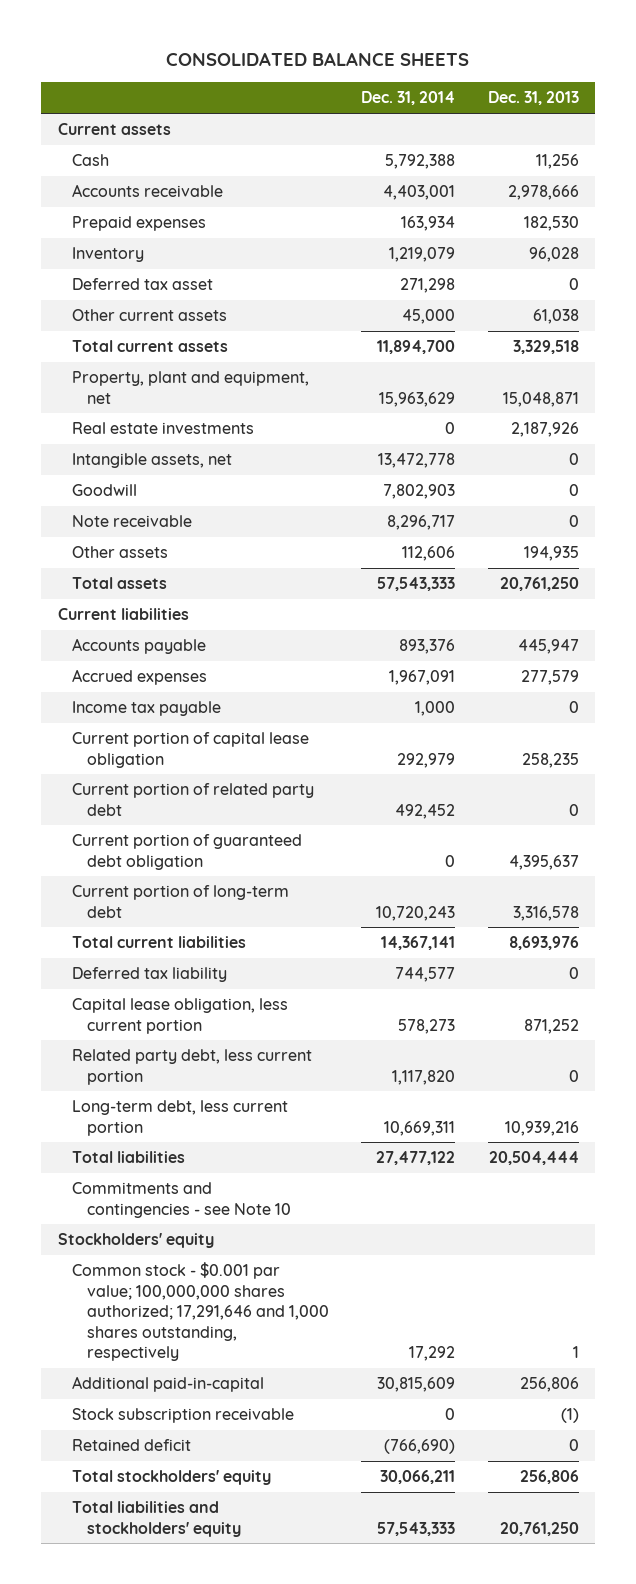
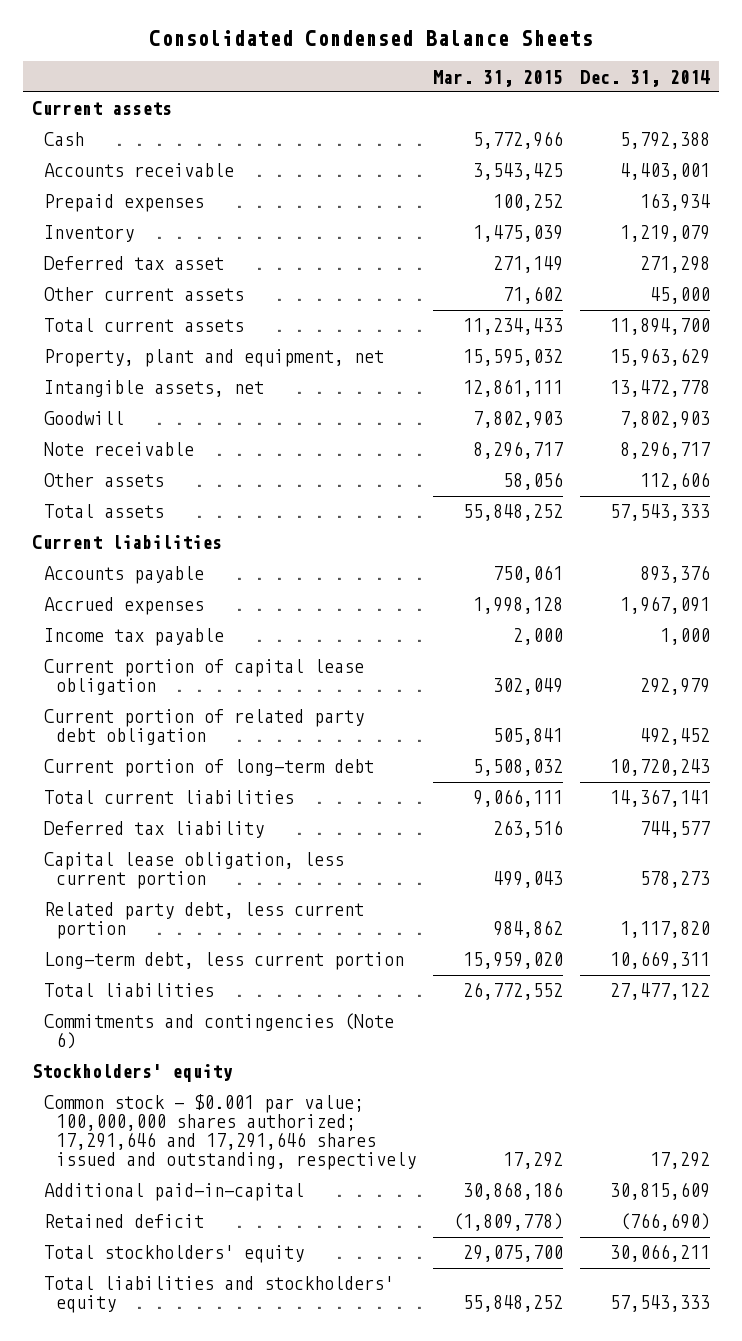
[166,52,470,67] CONSOLIDATED BALANCE SHEETS -> [148,30,593,47] Consolidated Condensed Balance Sheets
[487,91,579,106] Dec. 31, 2013 -> none
none -> [432,69,563,87] Mar. 31, 2015
[72,422,255,435] Real estate investments -> none
[72,834,303,870] Current portion of guaranteed debt obligation -> none
[72,783,315,816] Current portion of related party debt -> [43,709,364,746] Current portion of related party debt obligation
[72,1182,291,1218] Commitments and contingencies - see Note 10 -> [43,1013,394,1050] Commitments and contingencies (Note 6)
[72,1262,329,1362] Common stock - $0.001 par value; 100,000,000 shares authorized; 17,291,646 and 1,000 shares outstanding, respectively -> [43,1094,416,1171] Common stock - $0.001 par value; 100,000,000 shares authorized; 17,291,646 and 17,291,646 shares issued and outstanding, respectively
[72,1408,295,1424] Stock subscription receivable -> none

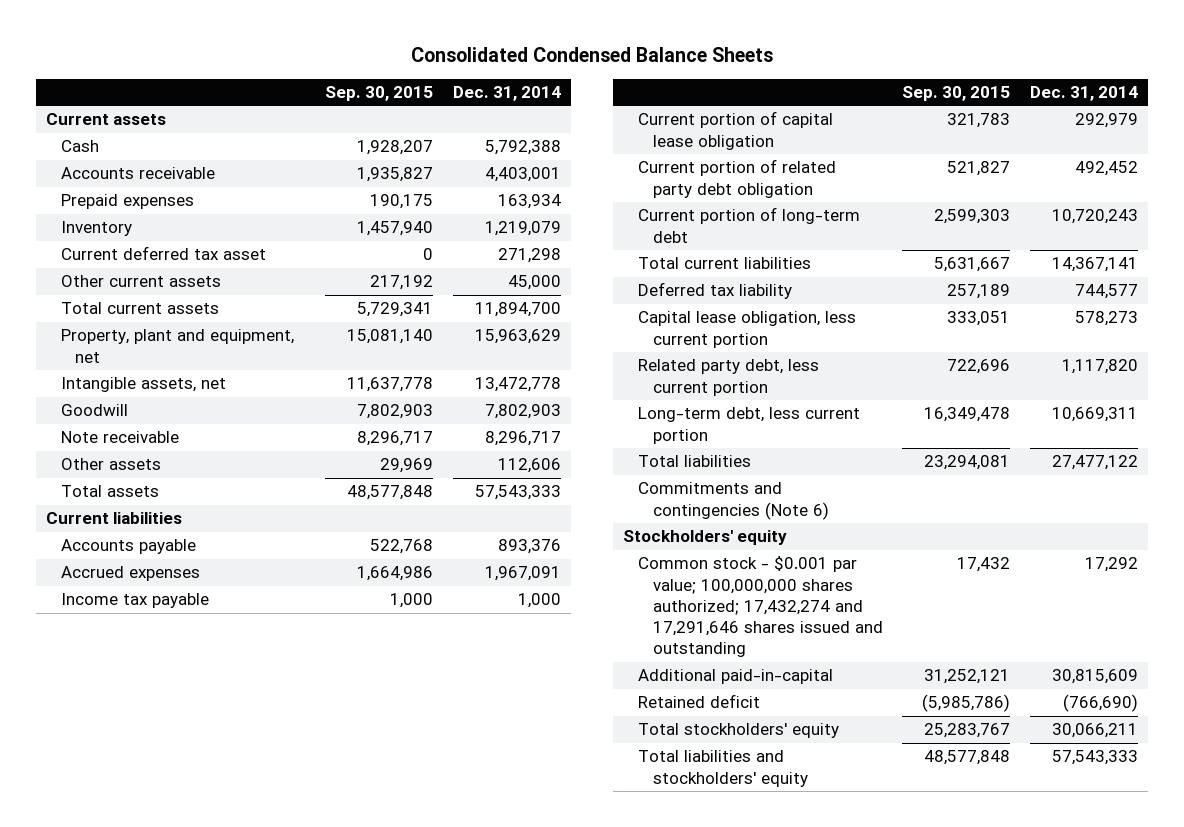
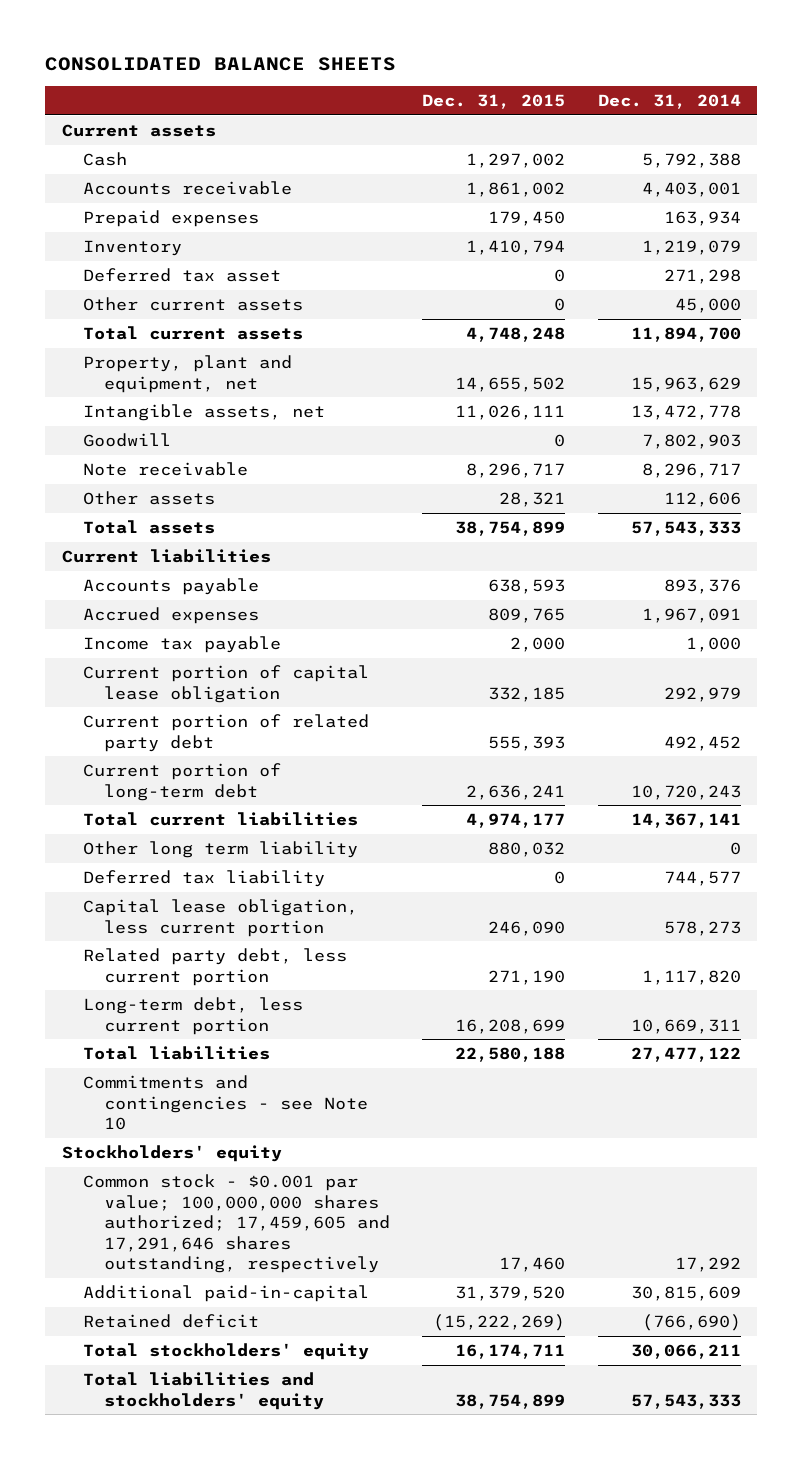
[411,46,774,62] Consolidated Condensed Balance Sheets -> [45,57,397,72] CONSOLIDATED BALANCE SHEETS
[325,85,434,101] Sep. 30, 2015 -> none
none -> [422,93,566,109] Dec. 31, 2015
[60,246,266,261] Current deferred tax asset -> [82,268,281,283] Deferred tax asset
[637,159,836,198] Current portion of related party debt obligation -> [82,714,369,752] Current portion of related party debt
none -> [82,841,358,859] Other long term liability
[637,482,829,520] Commitments and contingencies (Note 6) -> [82,1075,368,1131] Commitments and contingencies - see Note 10
[637,556,883,658] Common stock - $0.001 par value; 100,000,000 shares authorized; 17,432,274 and 17,291,646 shares issued and outstanding -> [82,1174,390,1274] Common stock - $0.001 par value; 100,000,000 shares authorized; 17,459,605 and 17,291,646 shares outstanding, respectively

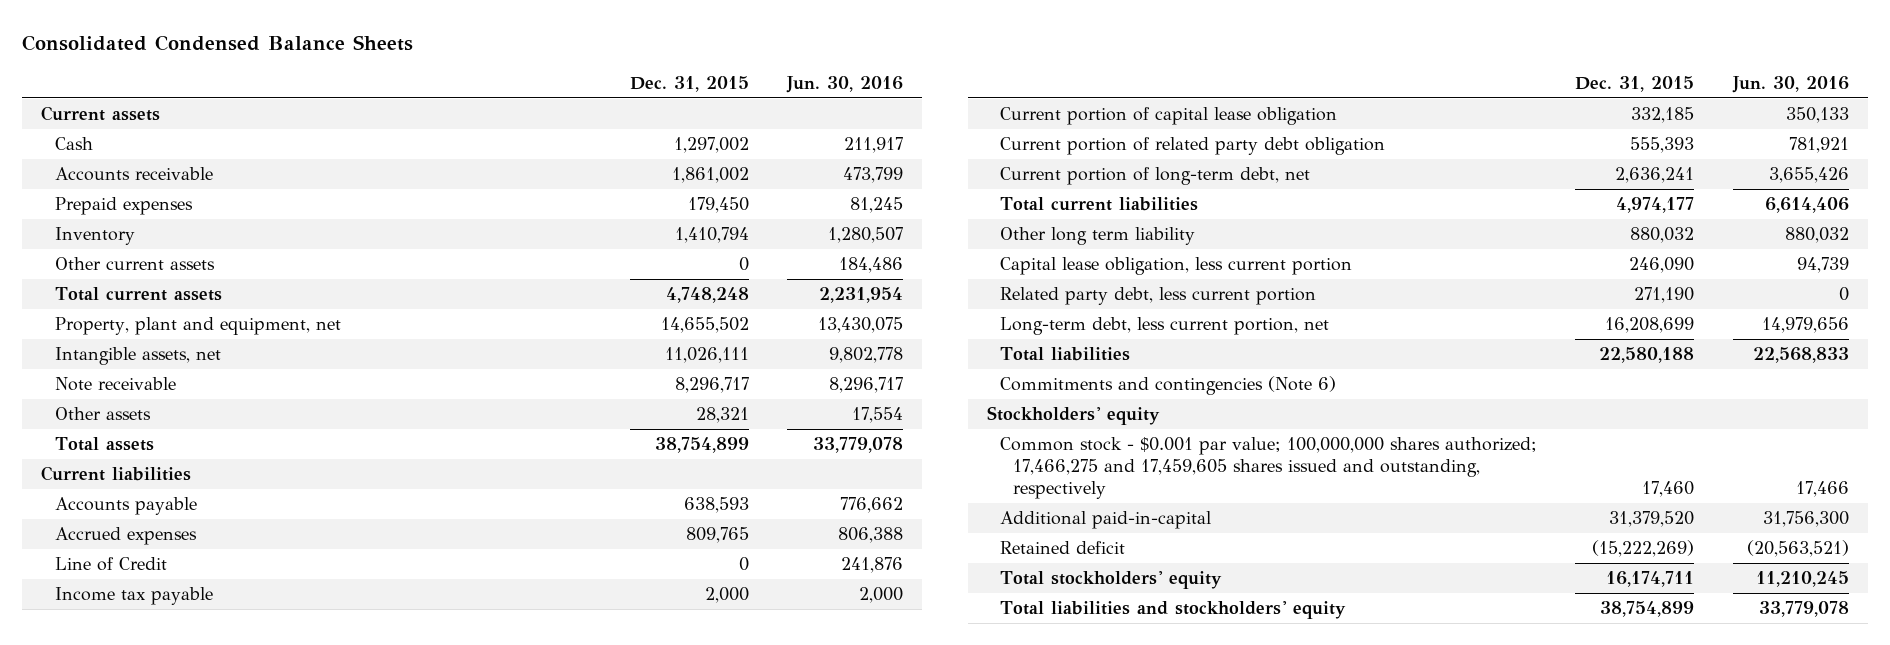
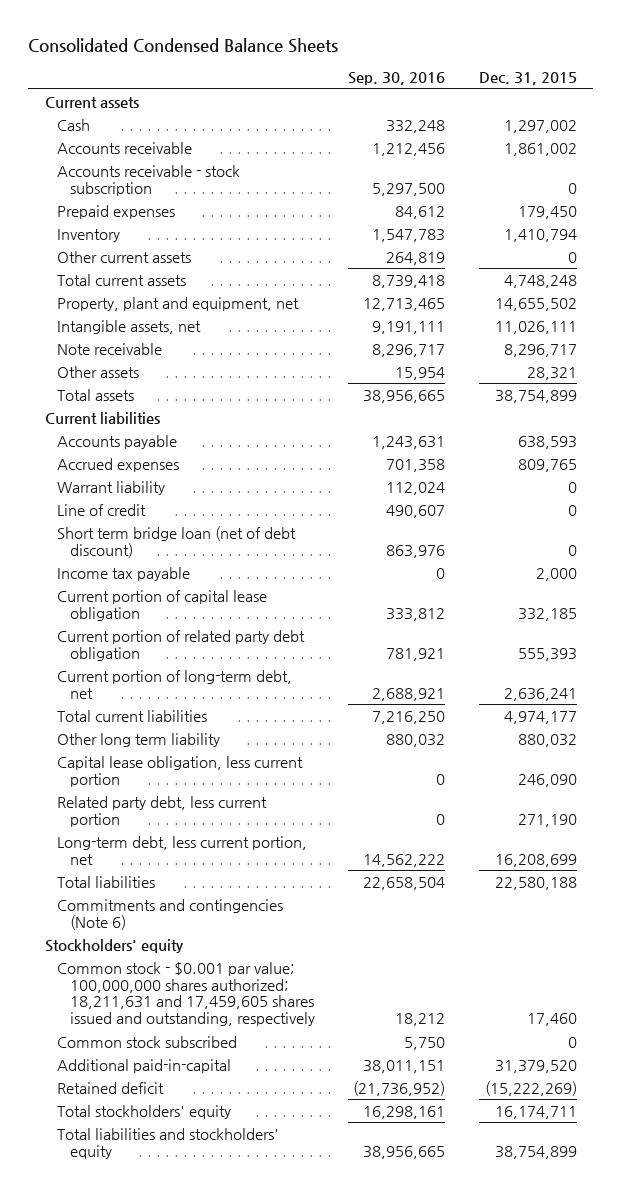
[786,76,904,94] Jun. 30, 2016 -> none
none -> [348,72,446,86] Sep. 30, 2016
none -> [57,164,241,196] Accounts receivable - stock subscription
none -> [57,480,166,495] Warrant liability
[54,557,167,572] Line of Credit -> [57,503,147,516] Line of credit
none -> [57,525,297,558] Short term bridge loan (net of debt discount)
[1000,437,1538,500] Common stock - $0.001 par value; 100,000,000 shares authorized; 17,466,275 and 17,459,605 shares issued and outstanding, respectively -> [57,961,315,1027] Common stock - $0.001 par value; 100,000,000 shares authorized; 18,211,631 and 17,459,605 shares issued and outstanding, respectively
none -> [57,1035,238,1048] Common stock subscribed

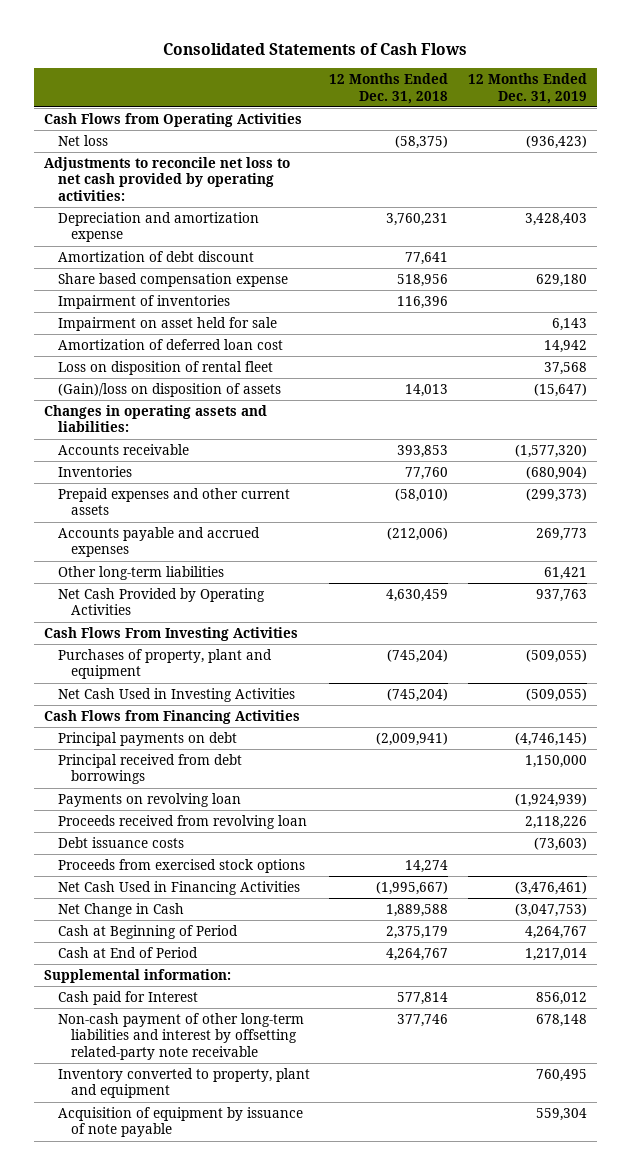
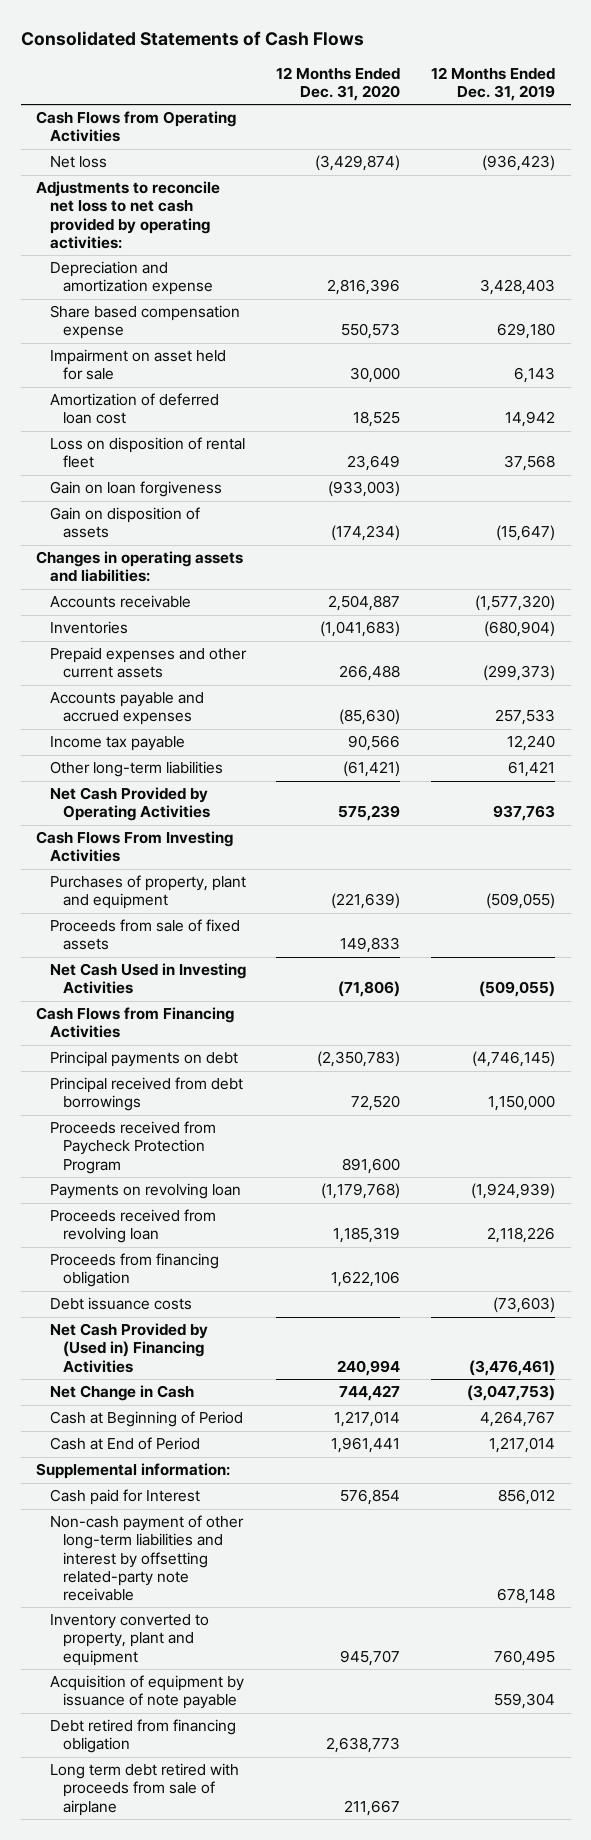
[329,73,449,104] 12 Months Ended Dec. 31, 2018 -> none
none -> [276,66,401,101] 12 Months Ended Dec. 31, 2020
[57,250,254,262] Amortization of debt discount -> none
[57,294,230,309] Impairment of inventories -> none
none -> [49,481,222,498] Gain on loan forgiveness
[57,382,281,397] (Gain)/loss on disposition of assets -> [49,507,200,539] Gain on disposition of assets
[535,527,587,541] 269,773 -> [495,709,556,726] 257,533
none -> [49,736,185,752] Income tax payable
none -> [49,919,240,951] Proceeds from sale of fixed assets
none -> [49,1121,216,1174] Proceeds received from Paycheck Protection Program
none -> [49,1253,219,1288] Proceeds from financing obligation
[57,858,305,873] Proceeds from exercised stock options -> none
[57,880,300,895] Net Cash Used in Financing Activities -> [49,1323,208,1373] Net Cash Provided by (Used in) Financing Activities
none -> [49,1719,236,1754] Debt retired from financing obligation
none -> [49,1763,239,1816] Long term debt retired with proceeds from sale of airplane

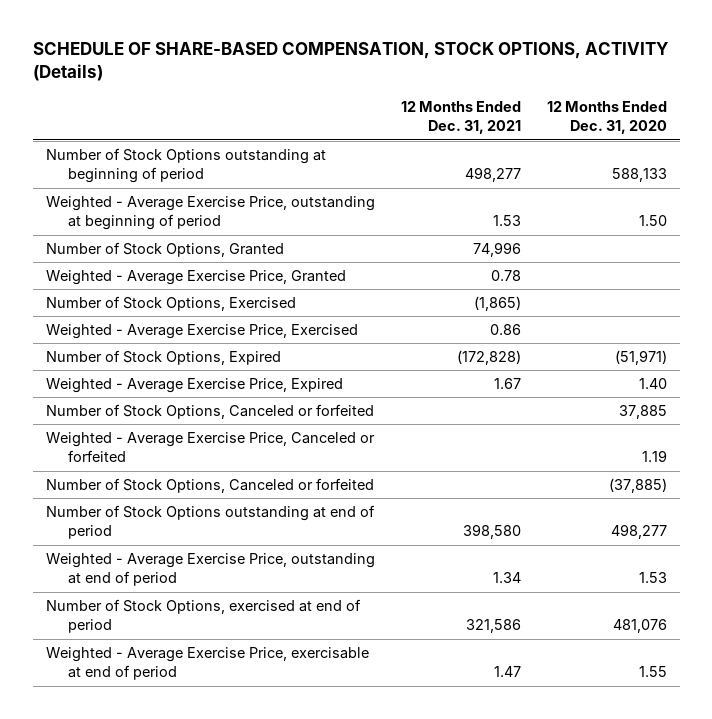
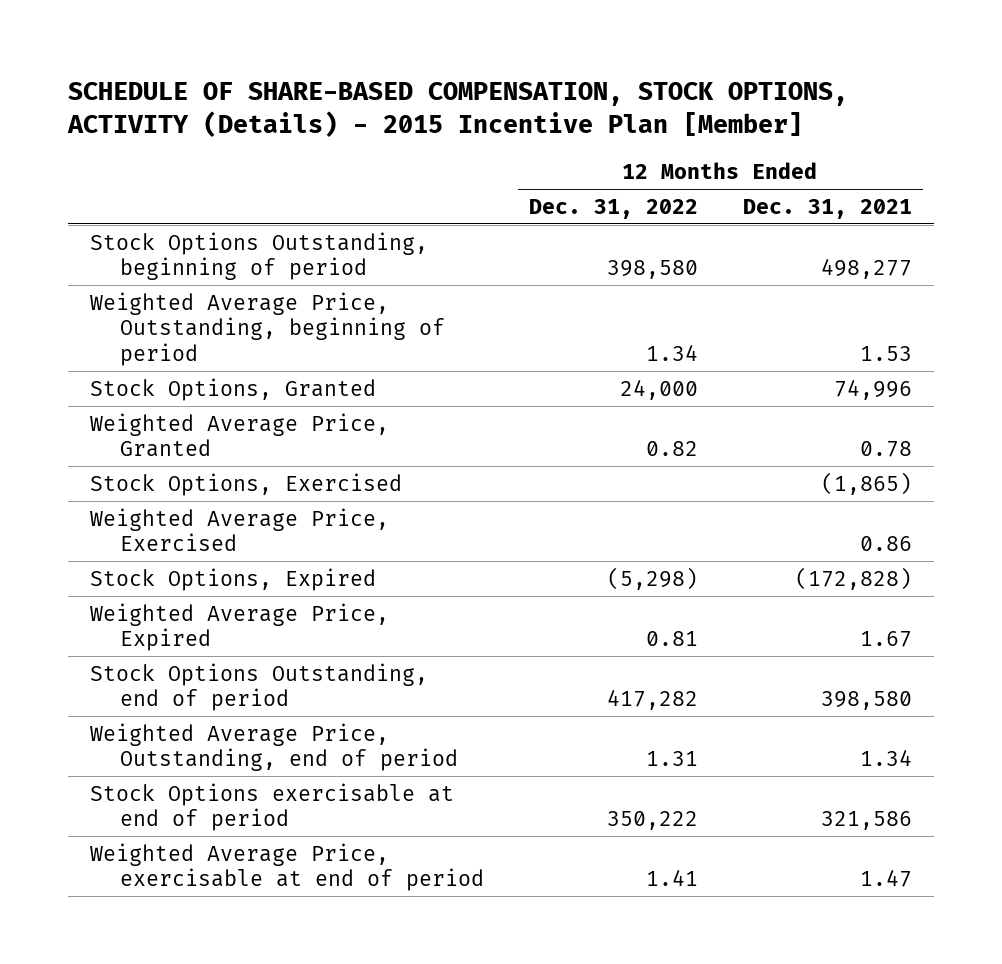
[32,42,669,82] SCHEDULE OF SHARE-BASED COMPENSATION, STOCK OPTIONS, ACTIVITY (Details) -> [66,82,848,138] SCHEDULE OF SHARE-BASED COMPENSATION, STOCK OPTIONS, ACTIVITY (Details) - 2015 Incentive Plan [Member]
[546,101,667,135] 12 Months Ended Dec. 31, 2020 -> none
none -> [528,199,698,220] Dec. 31, 2022
[45,404,374,420] Number of Stock Options, Canceled or forfeited -> none
[45,432,375,463] Weighted - Average Exercise Price, Canceled or forfeited -> none
[45,478,374,494] Number of Stock Options, Canceled or forfeited -> none
[45,148,326,184] Number of Stock Options outstanding at beginning of period -> [89,231,428,281] Stock Options Outstanding, beginning of period
[45,196,375,231] Weighted - Average Exercise Price, outstanding at beginning of period -> [89,291,446,366] Weighted Average Price, Outstanding, beginning of period
[45,242,284,258] Number of Stock Options, Granted -> [89,377,376,401] Stock Options, Granted
[45,270,346,286] Weighted - Average Exercise Price, Granted -> [89,412,389,458] Weighted Average Price, Granted
[45,296,296,312] Number of Stock Options, Exercised -> [89,472,402,496] Stock Options, Exercised
[45,324,358,340] Weighted - Average Exercise Price, Exercised -> [89,507,389,552] Weighted Average Price, Exercised
[45,350,281,366] Number of Stock Options, Expired -> [89,567,376,591] Stock Options, Expired
[45,378,343,394] Weighted - Average Exercise Price, Expired -> [89,602,389,652] Weighted Average Price, Expired
[45,505,375,540] Number of Stock Options outstanding at end of period -> [89,662,428,712] Stock Options Outstanding, end of period
[45,553,375,587] Weighted - Average Exercise Price, outstanding at end of period -> [89,722,459,772] Weighted Average Price, Outstanding, end of period
[45,599,361,634] Number of Stock Options, exercised at end of period -> [89,782,454,832] Stock Options exercisable at end of period
[45,647,369,681] Weighted - Average Exercise Price, exercisable at end of period -> [89,842,485,892] Weighted Average Price, exercisable at end of period

